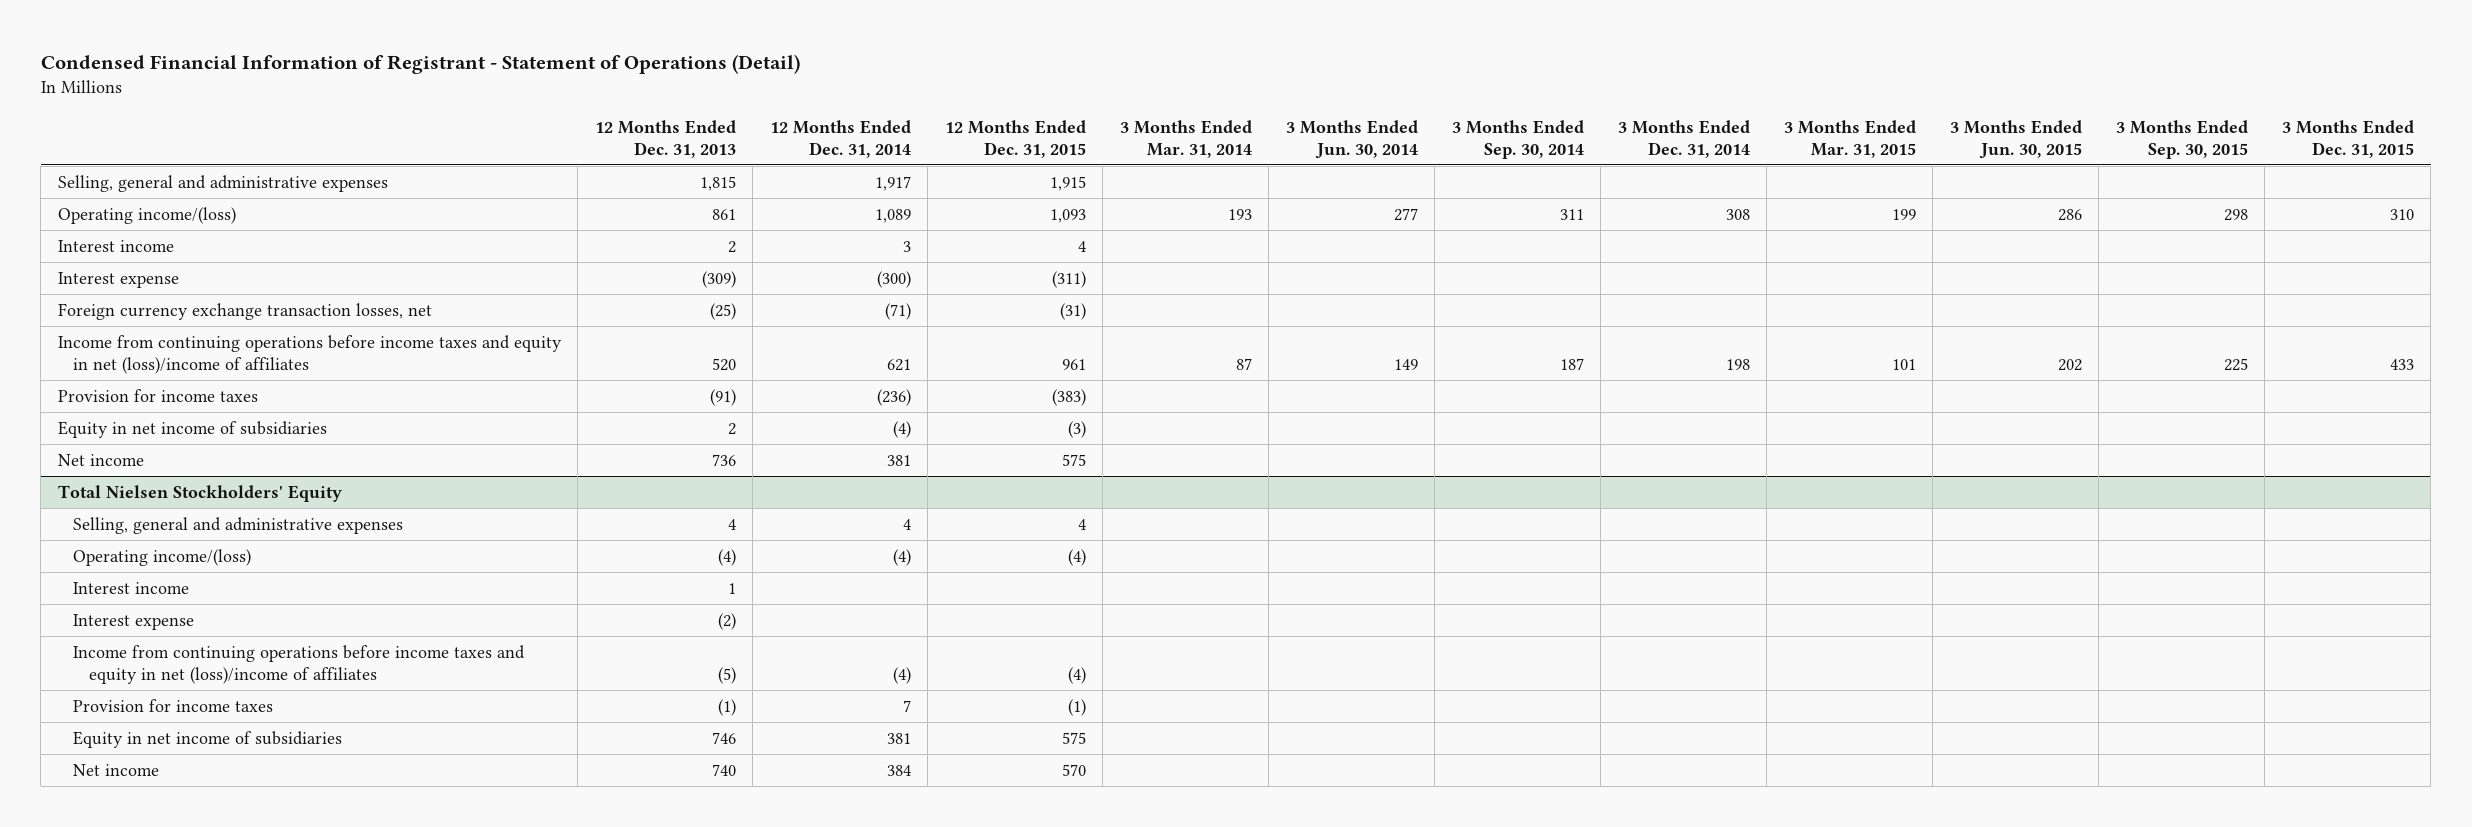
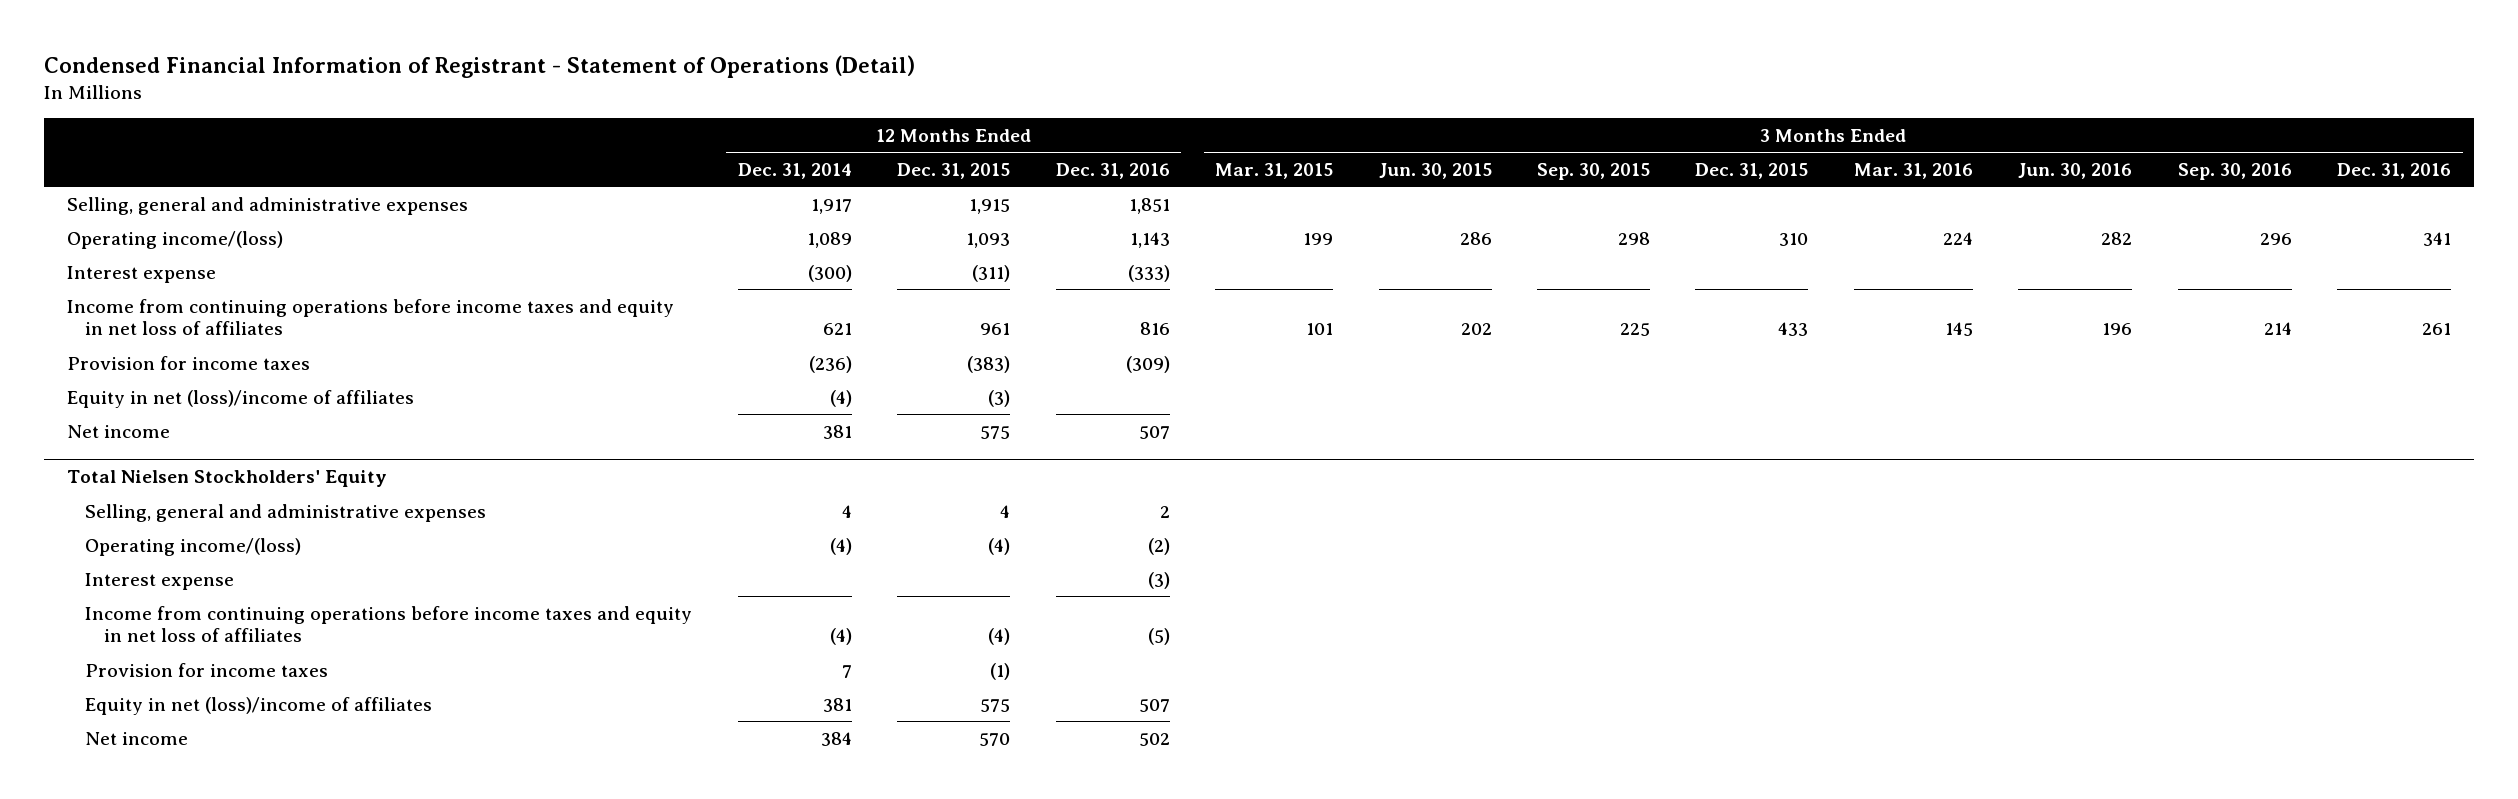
[594,120,736,158] 12 Months Ended Dec. 31, 2013 -> none
[1119,120,1252,158] 3 Months Ended Mar. 31, 2014 -> none
[1285,120,1418,159] 3 Months Ended Jun. 30, 2014 -> none
[1451,120,1584,159] 3 Months Ended Sep. 30, 2014 -> none
[1617,120,1750,158] 3 Months Ended Dec. 31, 2014 -> none
none -> [1055,162,1170,179] Dec. 31, 2016
none -> [1853,162,1973,179] Mar. 31, 2016
none -> [2018,162,2133,179] Jun. 30, 2016
none -> [2177,162,2292,180] Sep. 30, 2016
none -> [2337,162,2452,179] Dec. 31, 2016
[57,239,174,252] Interest income -> none
[57,302,432,320] Foreign currency exchange transaction losses, net -> none
[57,334,562,374] Income from continuing operations before income taxes and equity in net (loss)/income of affiliates -> [66,298,674,336] Income from continuing operations before income taxes and equity in net loss of affiliates
[57,420,327,438] Equity in net income of subsidiaries -> [66,389,414,408] Equity in net (loss)/income of affiliates
[73,581,190,594] Interest income -> none
[73,644,526,684] Income from continuing operations before income taxes and equity in net (loss)/income of affiliates -> [85,605,693,643] Income from continuing operations before income taxes and equity in net loss of affiliates
[73,730,343,748] Equity in net income of subsidiaries -> [85,696,433,715] Equity in net (loss)/income of affiliates

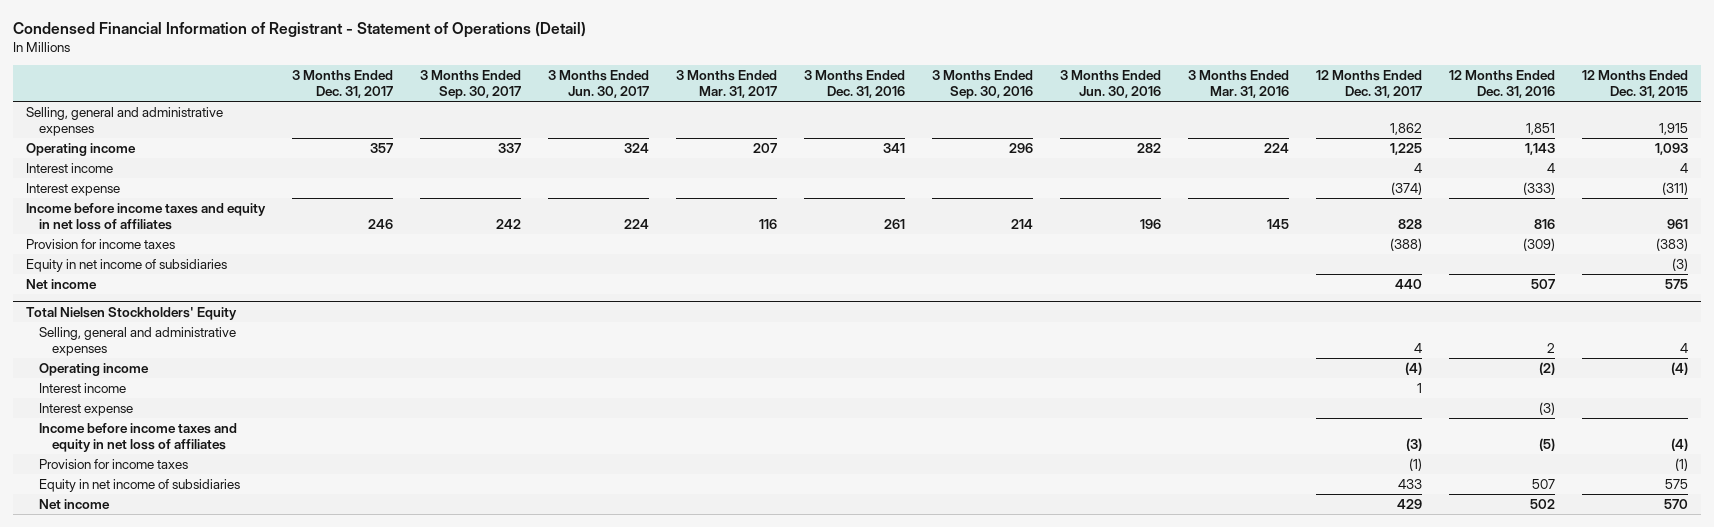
[737,162,852,179] Dec. 31, 2014 -> none
[1215,162,1334,179] Mar. 31, 2015 -> none
[1378,162,1492,179] Jun. 30, 2015 -> none
[1536,162,1650,180] Sep. 30, 2015 -> none
[1695,162,1809,179] Dec. 31, 2015 -> none
none -> [291,70,393,98] 3 Months Ended Dec. 31, 2017
none -> [419,70,521,99] 3 Months Ended Sep. 30, 2017
none -> [547,70,649,98] 3 Months Ended Jun. 30, 2017
none -> [675,70,777,98] 3 Months Ended Mar. 31, 2017
none -> [1315,70,1422,98] 12 Months Ended Dec. 31, 2017
[66,230,283,249] Operating income/(loss) -> [26,142,137,156] Operating income
none -> [26,162,114,173] Interest income
[66,298,674,336] Income from continuing operations before income taxes and equity in net loss of affiliates -> [26,202,267,230] Income before income taxes and equity in net loss of affiliates
[66,389,414,408] Equity in net (loss)/income of affiliates -> [26,258,228,272] Equity in net income of subsidiaries
[85,537,302,556] Operating income/(loss) -> [38,362,149,376] Operating income
none -> [38,382,126,393] Interest income
[85,605,693,643] Income from continuing operations before income taxes and equity in net loss of affiliates -> [38,422,237,452] Income before income taxes and equity in net loss of affiliates
[85,696,433,715] Equity in net (loss)/income of affiliates -> [38,478,240,492] Equity in net income of subsidiaries

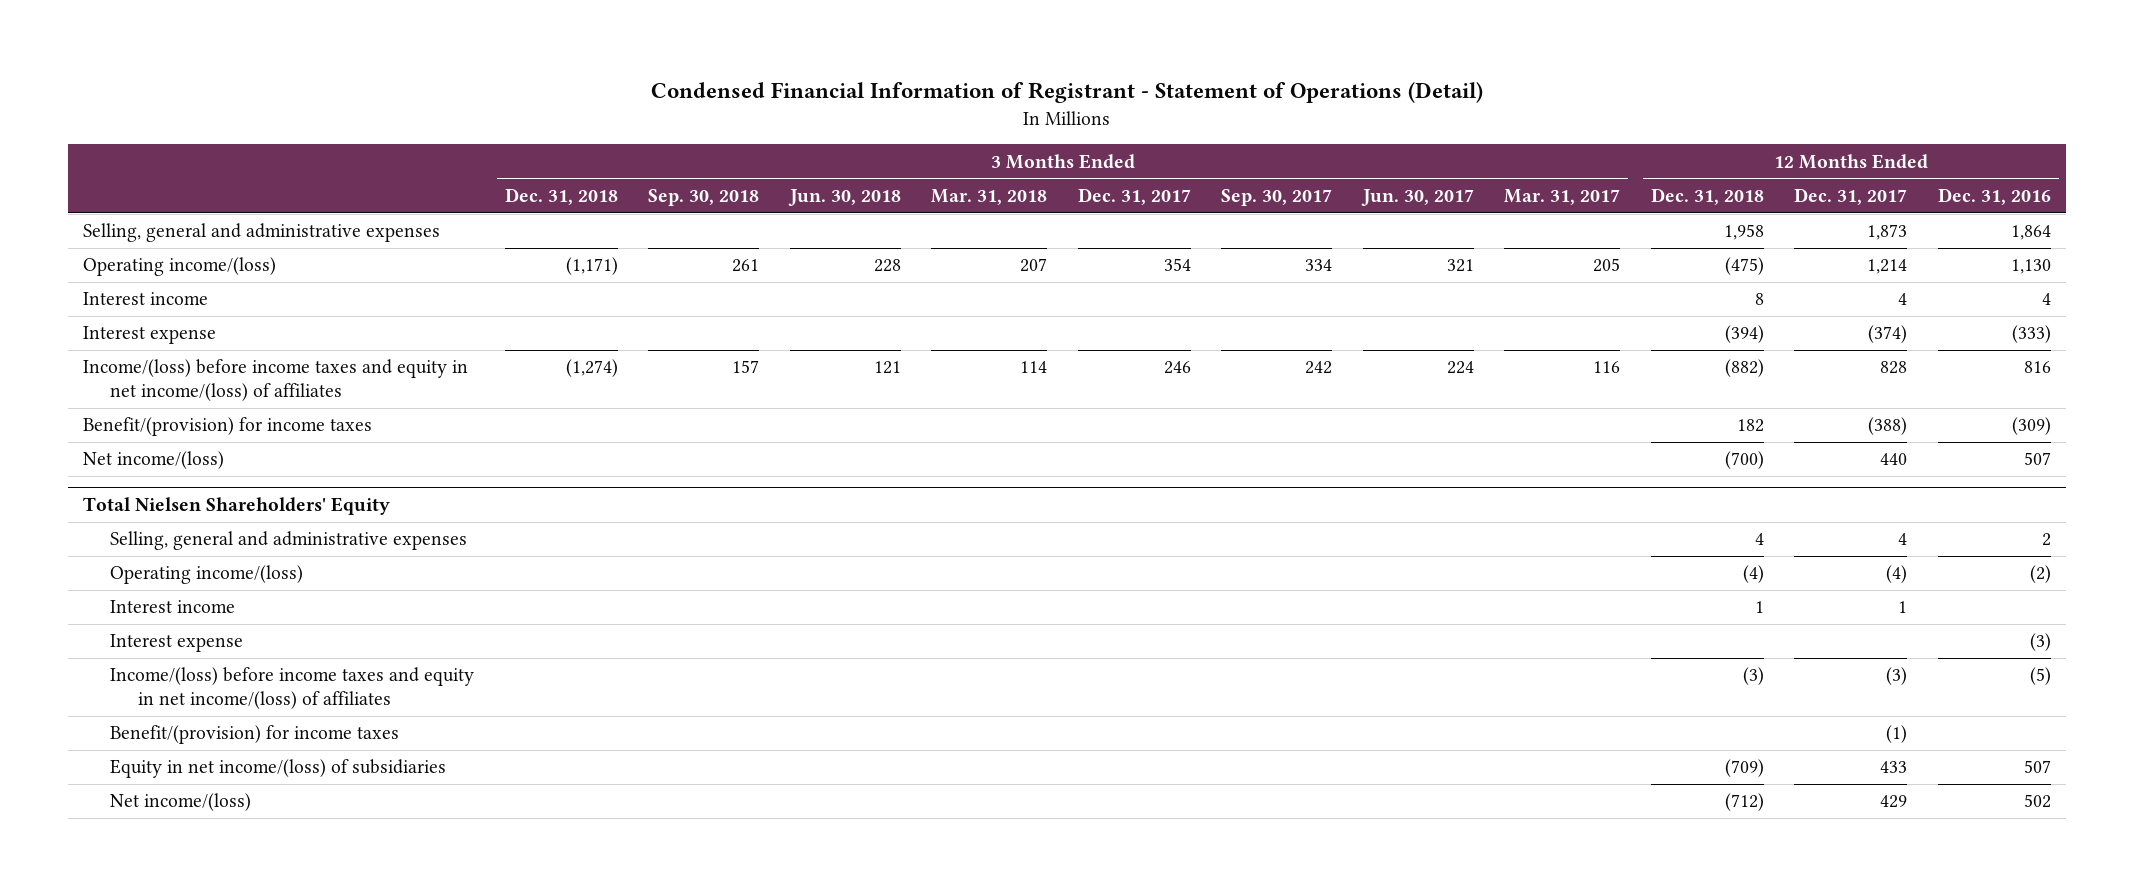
[803,70,905,98] 3 Months Ended Dec. 31, 2016 -> none
[931,70,1033,99] 3 Months Ended Sep. 30, 2016 -> none
[1059,70,1161,98] 3 Months Ended Jun. 30, 2016 -> none
[1187,70,1289,98] 3 Months Ended Mar. 31, 2016 -> none
[1581,70,1688,98] 12 Months Ended Dec. 31, 2015 -> none
none -> [504,187,618,205] Dec. 31, 2018
none -> [648,188,760,206] Sep. 30, 2018
none -> [787,188,901,206] Jun. 30, 2018
none -> [931,188,1048,205] Mar. 31, 2018
none -> [1650,187,1764,205] Dec. 31, 2018
[1389,122,1422,135] 1,862 -> [1867,224,1908,241] 1,873
[1525,122,1555,135] 1,851 -> [2010,225,2051,241] 1,864
[26,142,137,156] Operating income -> [83,257,277,277] Operating income/(loss)
[369,142,393,153] 357 -> [1163,258,1191,272] 354
[497,142,521,153] 337 -> [1305,259,1333,272] 334
[623,142,649,153] 324 -> [1446,259,1474,273] 321
[752,142,777,153] 207 -> [1593,258,1621,273] 205
[1389,142,1422,155] 1,225 -> [1867,259,1908,275] 1,214
[1524,142,1555,155] 1,143 -> [2010,259,2051,275] 1,130
[26,258,228,272] Equity in net income of subsidiaries -> none
[26,202,267,230] Income before income taxes and equity in net loss of affiliates -> [83,359,469,402] Income/(loss) before income taxes and equity in net income/(loss) of affiliates
[26,238,176,249] Provision for income taxes -> [83,417,373,437] Benefit/(provision) for income taxes
[26,278,98,289] Net income -> [83,451,225,470] Net income/(loss)
[26,306,238,320] Total Nielsen Stockholders' Equity -> [83,497,391,516] Total Nielsen Shareholders' Equity
[38,362,149,376] Operating income -> [110,565,304,585] Operating income/(loss)
[38,422,237,452] Income before income taxes and equity in net loss of affiliates -> [110,667,475,710] Income/(loss) before income taxes and equity in net income/(loss) of affiliates
[38,458,188,469] Provision for income taxes -> [110,725,400,745] Benefit/(provision) for income taxes
[38,478,240,492] Equity in net income of subsidiaries -> [110,759,447,779] Equity in net income/(loss) of subsidiaries
[38,498,110,509] Net income -> [110,793,252,812] Net income/(loss)

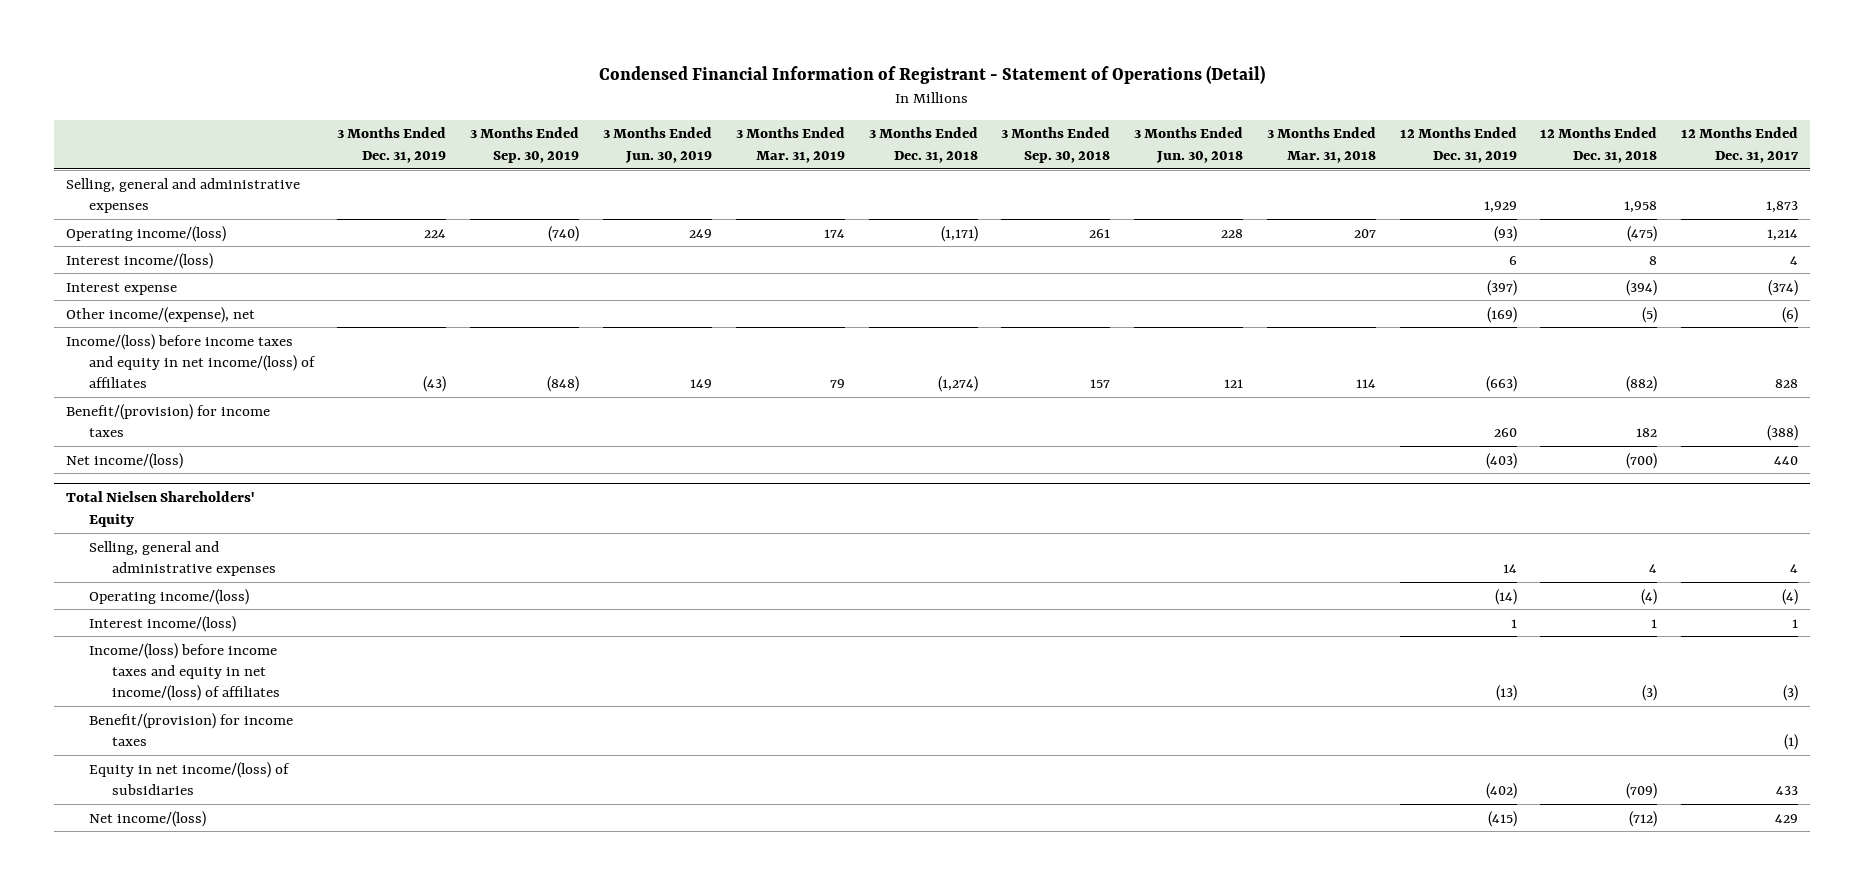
[1077,187,1191,205] Dec. 31, 2017 -> none
[1221,188,1333,206] Sep. 30, 2017 -> none
[1360,188,1474,206] Jun. 30, 2017 -> none
[1504,188,1621,205] Mar. 31, 2017 -> none
[1937,187,2051,205] Dec. 31, 2016 -> none
none -> [337,127,447,163] 3 Months Ended Dec. 31, 2019
none -> [470,127,580,163] 3 Months Ended Sep. 30, 2019
none -> [602,127,712,163] 3 Months Ended Jun. 30, 2019
none -> [735,127,845,163] 3 Months Ended Mar. 31, 2019
none -> [1399,127,1517,163] 12 Months Ended Dec. 31, 2019
[83,292,209,306] Interest income -> [65,252,213,269] Interest income/(loss)
none -> [65,306,255,323] Other income/(expense), net
[110,634,244,653] Interest expense -> none
[110,600,236,614] Interest income -> [88,615,236,632] Interest income/(loss)

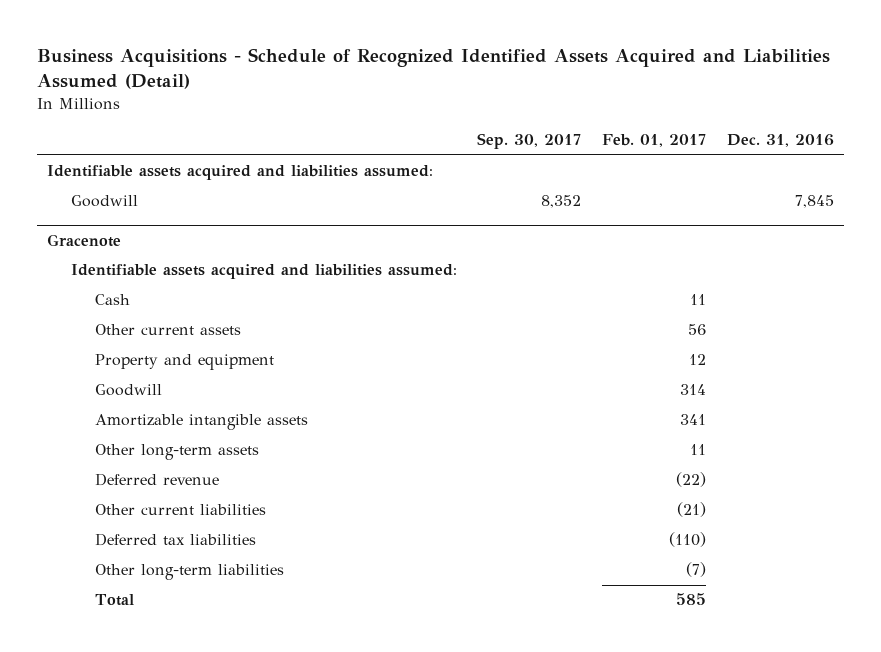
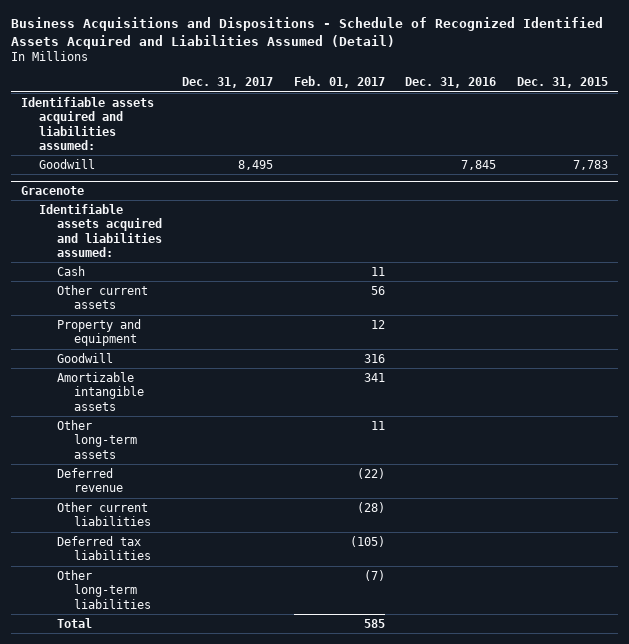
[36,47,830,89] Business Acquisitions - Schedule of Recognized Identified Assets Acquired and Liabilities Assumed (Detail) -> [10,17,603,49] Business Acquisitions and Dispositions - Schedule of Recognized Identified Assets Acquired and Liabilities Assumed (Detail)
[477,133,582,150] Sep. 30, 2017 -> none
none -> [182,77,274,89] Dec. 31, 2017
none -> [516,77,608,89] Dec. 31, 2015
[680,384,707,396] 314 -> [363,353,385,363] 316
[677,502,707,518] (21) -> [356,501,385,513] (28)
[669,532,707,548] (110) -> [349,535,385,547] (105)

